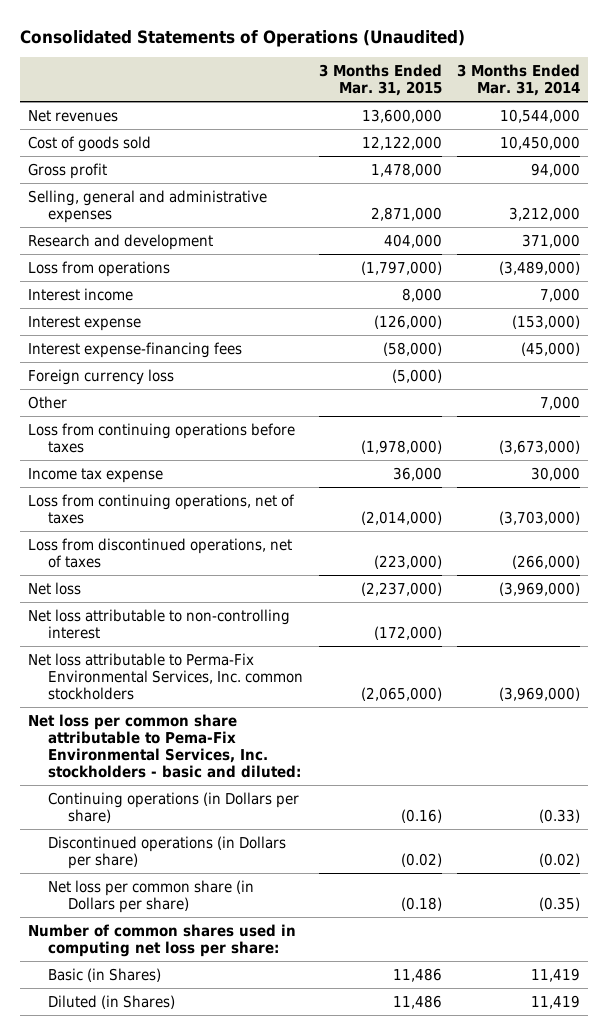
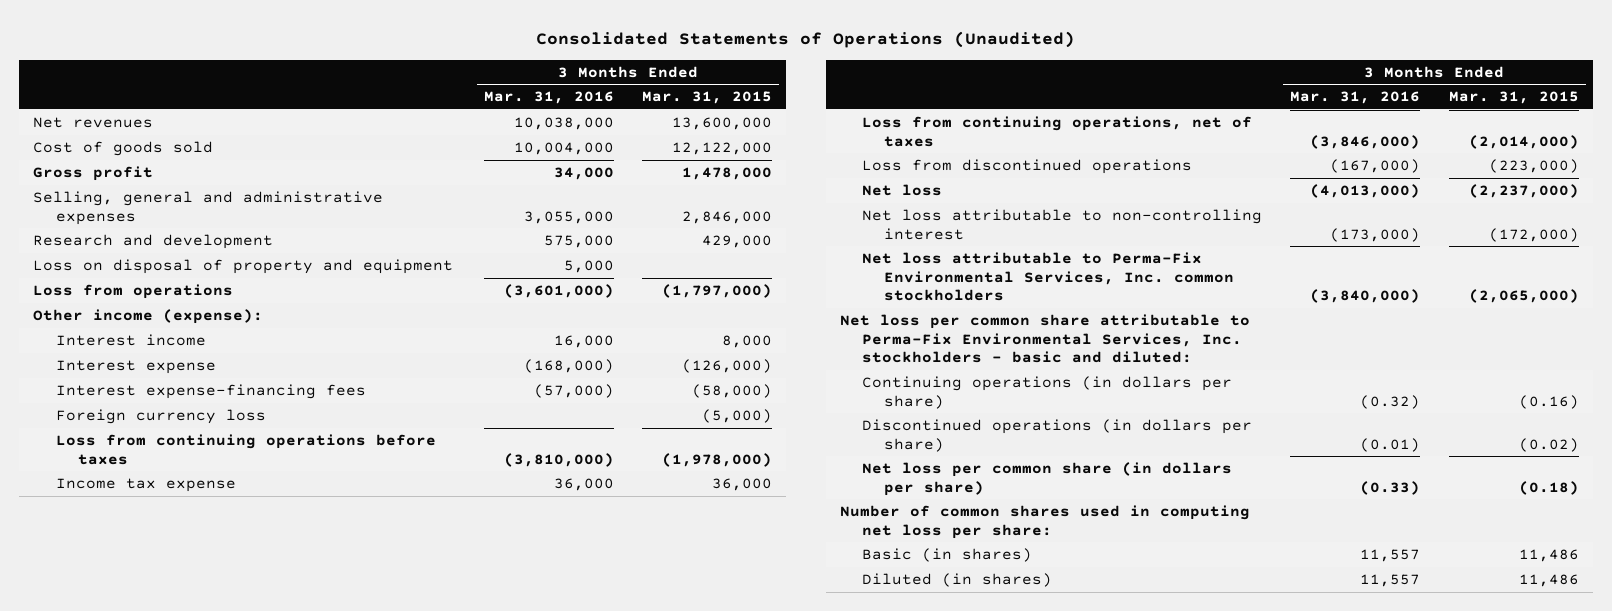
[457,63,581,96] 3 Months Ended Mar. 31, 2014 -> none
none -> [483,91,614,105] Mar. 31, 2016
[370,206,442,221] 2,871,000 -> [681,210,772,224] 2,846,000
[383,233,442,248] 404,000 -> [701,235,772,249] 429,000
none -> [33,259,454,275] Loss on disposal of property and equipment
none -> [33,309,264,325] Other income (expense):
[27,395,67,409] Other -> none
[27,537,292,568] Loss from discontinued operations, net of taxes -> [862,159,1193,175] Loss from discontinued operations
[27,713,302,779] Net loss per common share attributable to Pema-Fix Environmental Services, Inc. stockholders - basic and diluted: -> [839,314,1250,364] Net loss per common share attributable to Perma-Fix Environmental Services, Inc. stockholders - basic and diluted:
[48,791,300,823] Continuing operations (in Dollars per share) -> [862,376,1233,409] Continuing operations (in dollars per share)
[48,835,287,869] Discontinued operations (in Dollars per share) -> [862,419,1253,452] Discontinued operations (in dollars per share)
[48,879,255,913] Net loss per common share (in Dollars per share) -> [862,462,1233,496] Net loss per common share (in dollars per share)
[48,967,162,982] Basic (in Shares) -> [862,548,1033,563] Basic (in shares)
[48,994,176,1009] Diluted (in Shares) -> [862,573,1053,588] Diluted (in shares)

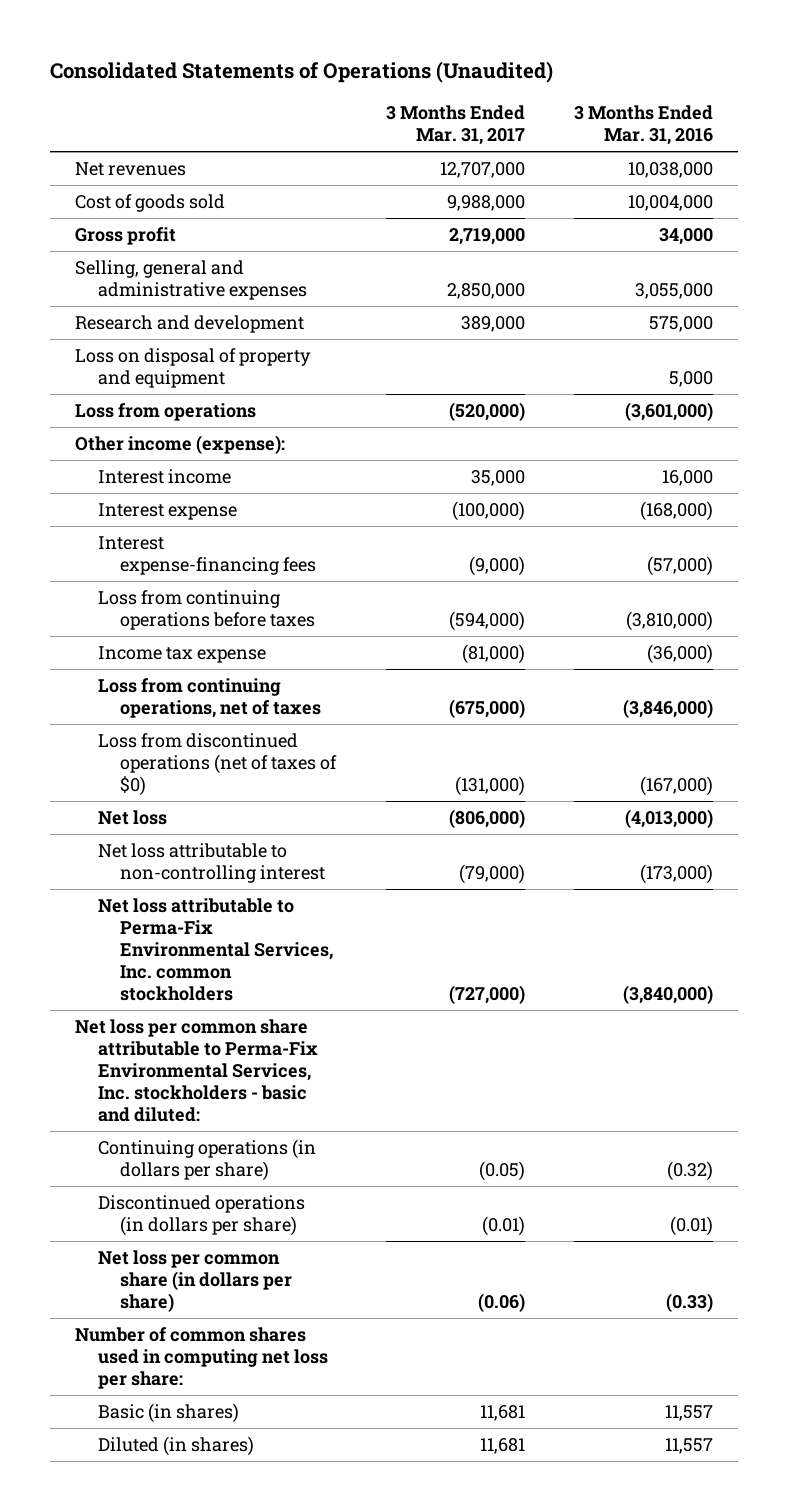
[641,91,772,105] Mar. 31, 2015 -> none
none -> [385,105,525,146] 3 Months Ended Mar. 31, 2017
[55,409,266,425] Foreign currency loss -> none
[553,478,614,492] 36,000 -> [647,644,714,665] (36,000)
[862,159,1193,175] Loss from discontinued operations -> [97,733,338,797] Loss from discontinued operations (net of taxes of $0)

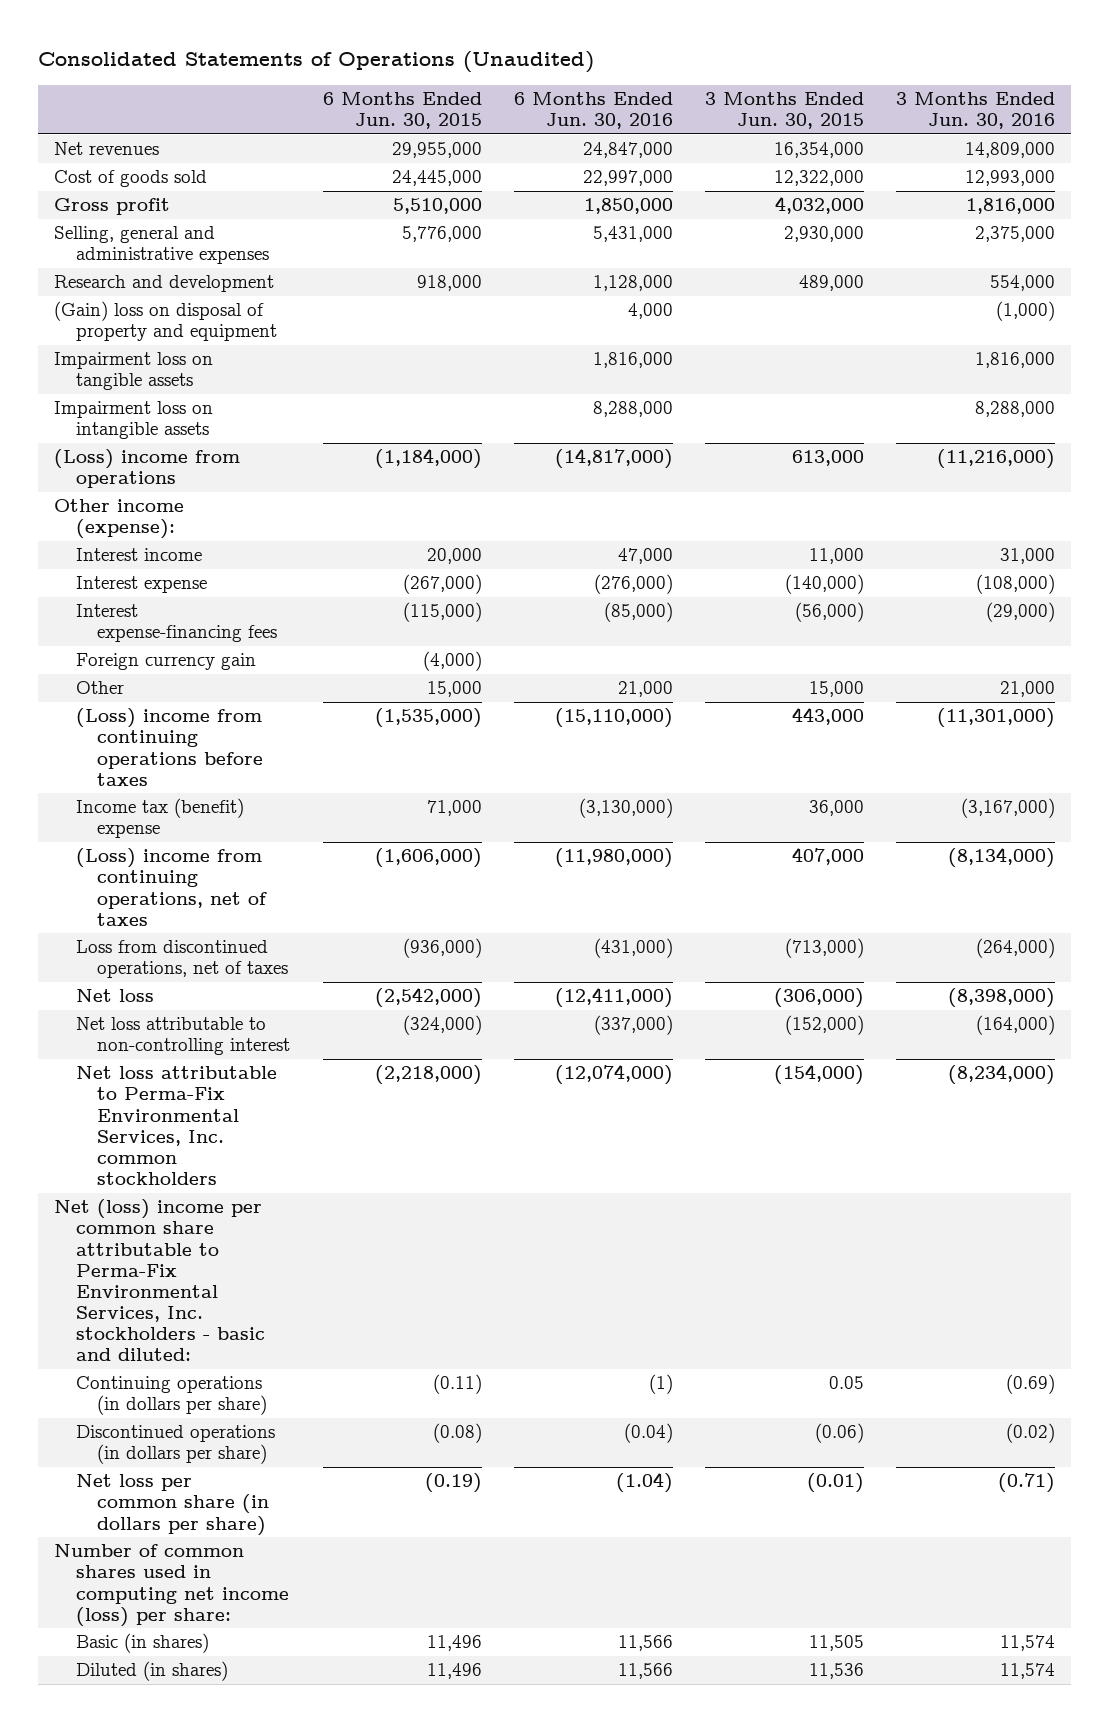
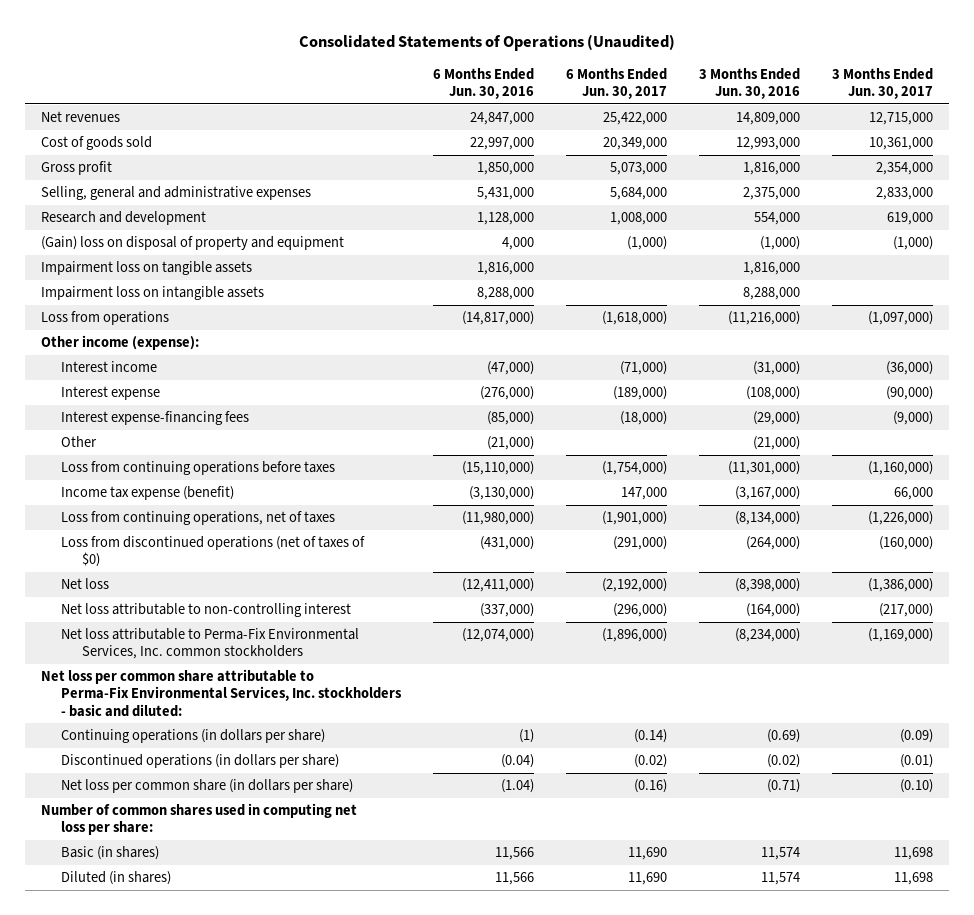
[322,91,482,129] 6 Months Ended Jun. 30, 2015 -> none
[704,91,864,129] 3 Months Ended Jun. 30, 2015 -> none
none -> [566,67,668,99] 6 Months Ended Jun. 30, 2017
none -> [831,67,933,99] 3 Months Ended Jun. 30, 2017
[53,449,240,489] (Loss) income from operations -> [40,311,169,326] Loss from operations
[617,548,673,565] 47,000 -> [487,361,535,376] (47,000)
[1000,548,1056,565] 31,000 -> [753,361,801,376] (31,000)
[75,653,256,671] Foreign currency gain -> none
[617,681,673,698] 21,000 -> [487,436,535,451] (21,000)
[1000,681,1056,698] 21,000 -> [753,436,801,451] (21,000)
[75,708,264,786] (Loss) income from continuing operations before taxes -> [61,461,336,476] Loss from continuing operations before taxes
[75,798,244,839] Income tax (benefit) expense -> [61,486,235,501] Income tax expense (benefit)
[75,848,268,926] (Loss) income from continuing operations, net of taxes -> [61,511,336,526] Loss from continuing operations, net of taxes
[75,940,289,979] Loss from discontinued operations, net of taxes -> [61,536,366,568] Loss from discontinued operations (net of taxes of $0)
[53,1199,265,1362] Net (loss) income per common share attributable to Perma-Fix Environmental Services, Inc. stockholders - basic and diluted: -> [40,669,403,717] Net loss per common share attributable to Perma-Fix Environmental Services, Inc. stockholders - basic and diluted:
[53,1544,289,1627] Number of common shares used in computing net income (loss) per share: -> [40,803,357,836] Number of common shares used in computing net loss per share:

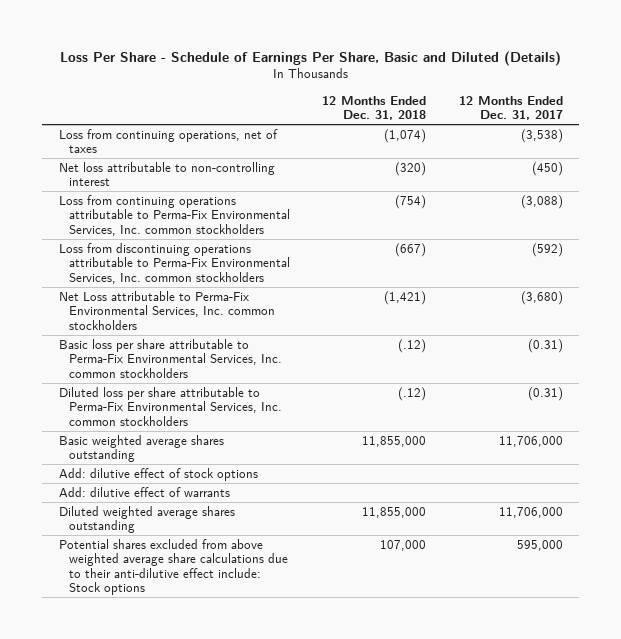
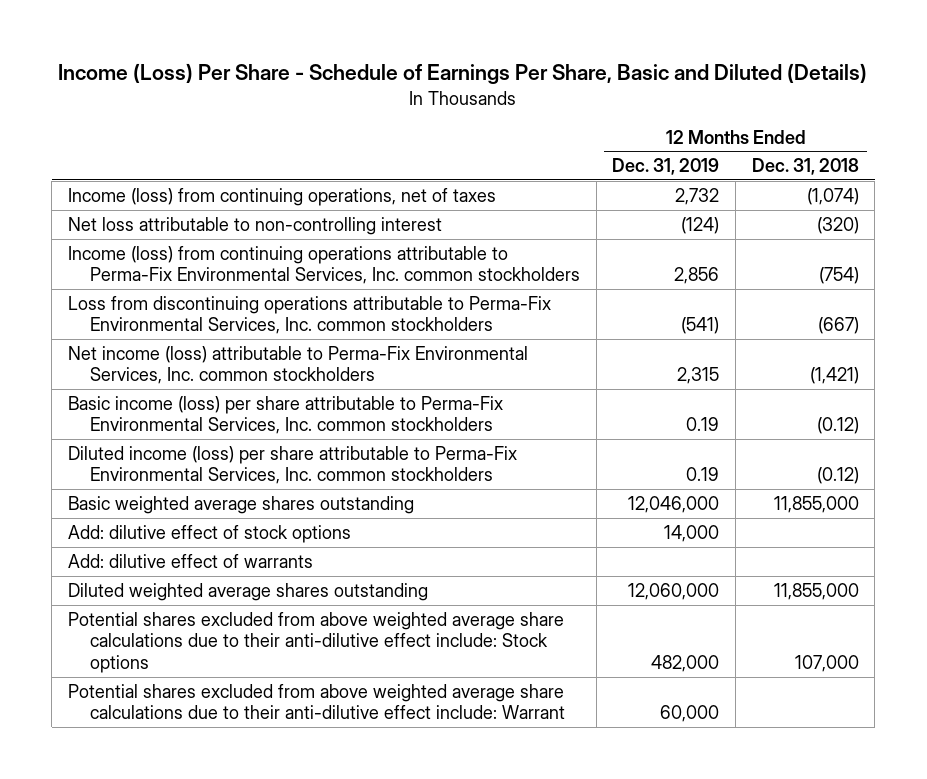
[59,50,561,66] Loss Per Share - Schedule of Earnings Per Share, Basic and Diluted (Details) -> [58,63,868,85] Income (Loss) Per Share - Schedule of Earnings Per Share, Basic and Diluted (Details)
[458,95,563,121] 12 Months Ended Dec. 31, 2017 -> none
none -> [612,158,720,176] Dec. 31, 2019
[58,128,278,154] Loss from continuing operations, net of taxes -> [68,187,497,206] Income (loss) from continuing operations, net of taxes
[58,194,290,236] Loss from continuing operations attributable to Perma-Fix Environmental Services, Inc. common stockholders -> [68,245,580,285] Income (loss) from continuing operations attributable to Perma-Fix Environmental Services, Inc. common stockholders
[58,290,275,330] Net Loss attributable to Perma-Fix Environmental Services, Inc. common stockholders -> [68,345,529,385] Net income (loss) attributable to Perma-Fix Environmental Services, Inc. common stockholders
[58,338,282,378] Basic loss per share attributable to Perma-Fix Environmental Services, Inc. common stockholders -> [68,395,504,435] Basic income (loss) per share attributable to Perma-Fix Environmental Services, Inc. common stockholders
[398,338,427,353] (.12) -> [816,417,859,435] (0.12)
[58,386,282,426] Diluted loss per share attributable to Perma-Fix Environmental Services, Inc. common stockholders -> [68,445,518,485] Diluted income (loss) per share attributable to Perma-Fix Environmental Services, Inc. common stockholders
[398,386,427,401] (.12) -> [816,467,859,485] (0.12)
none -> [68,683,565,720] Potential shares excluded from above weighted average share calculations due to their anti-dilutive effect include: Warrant

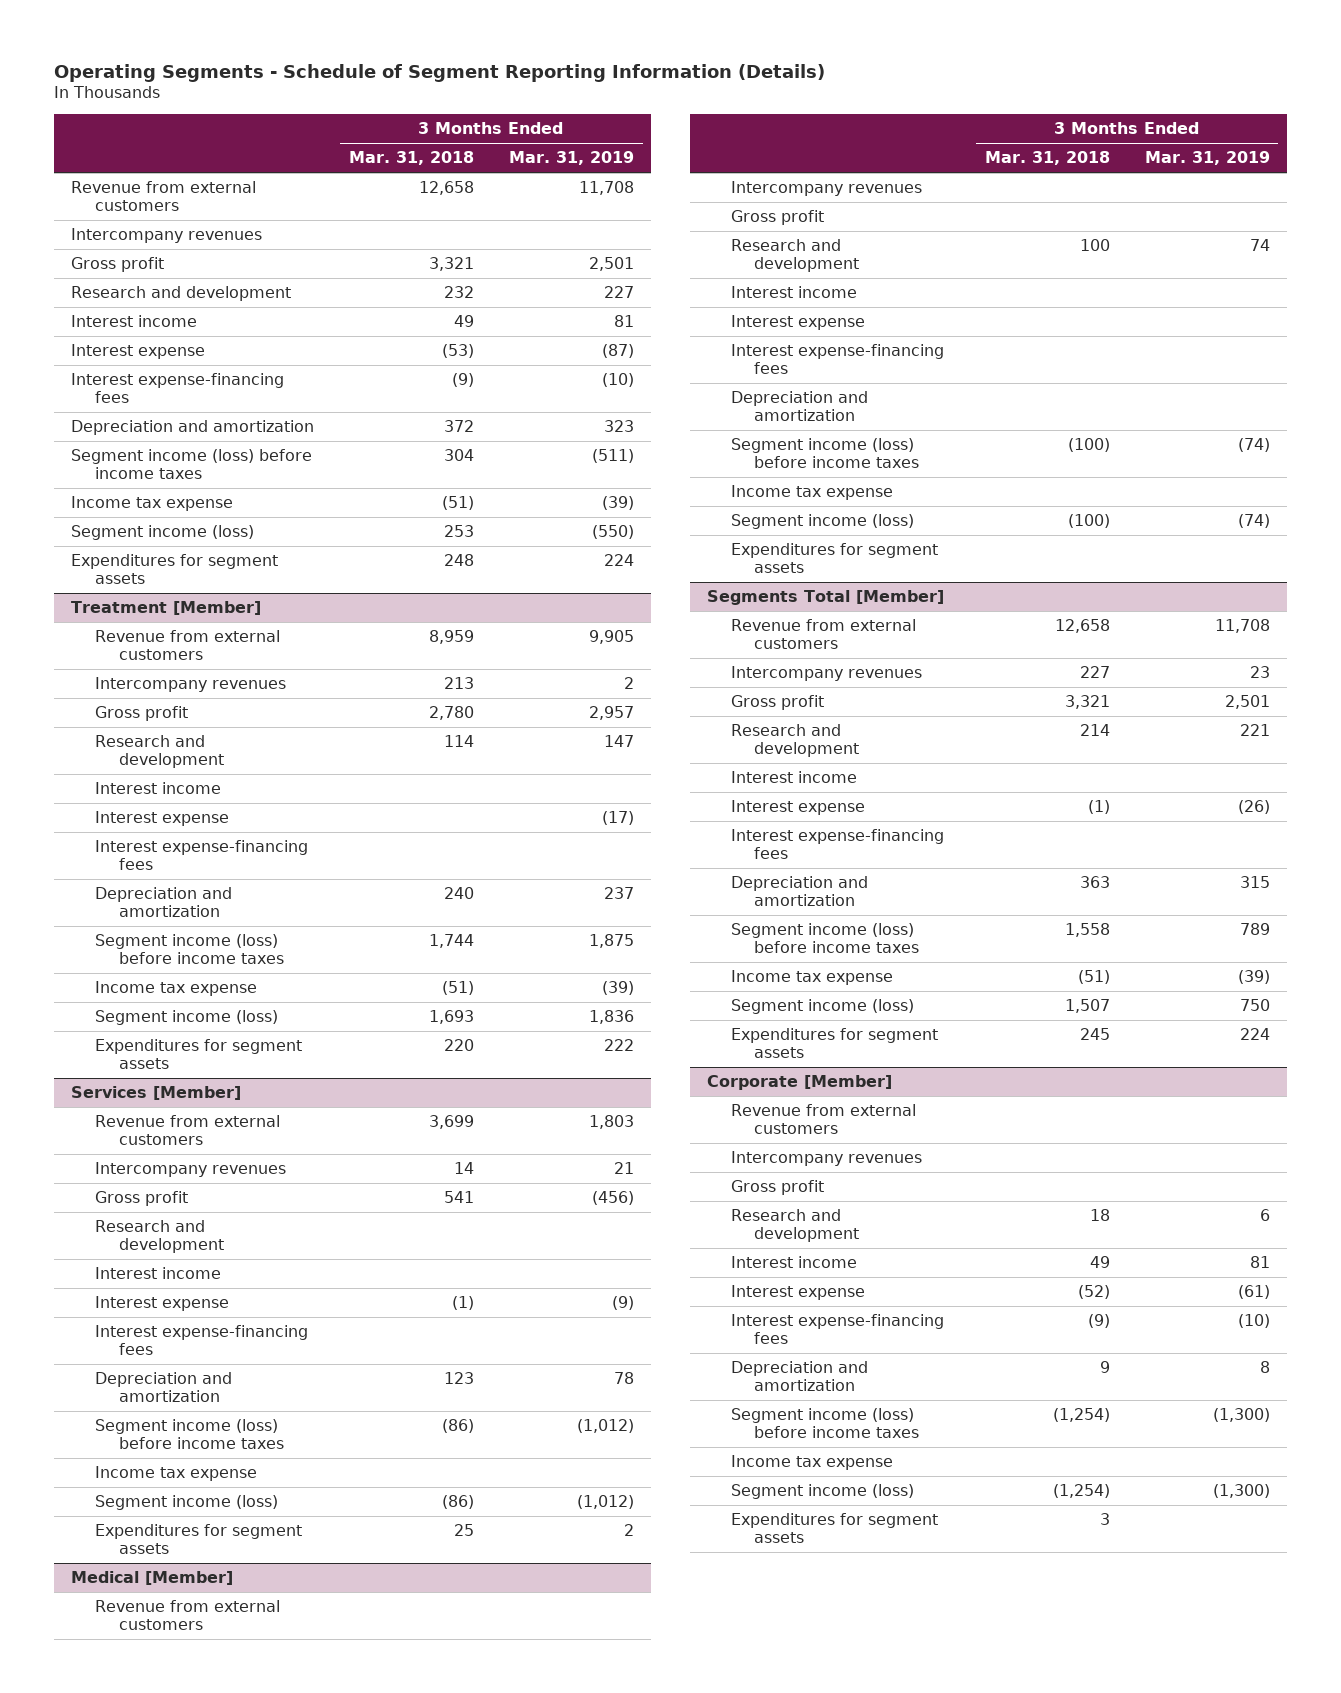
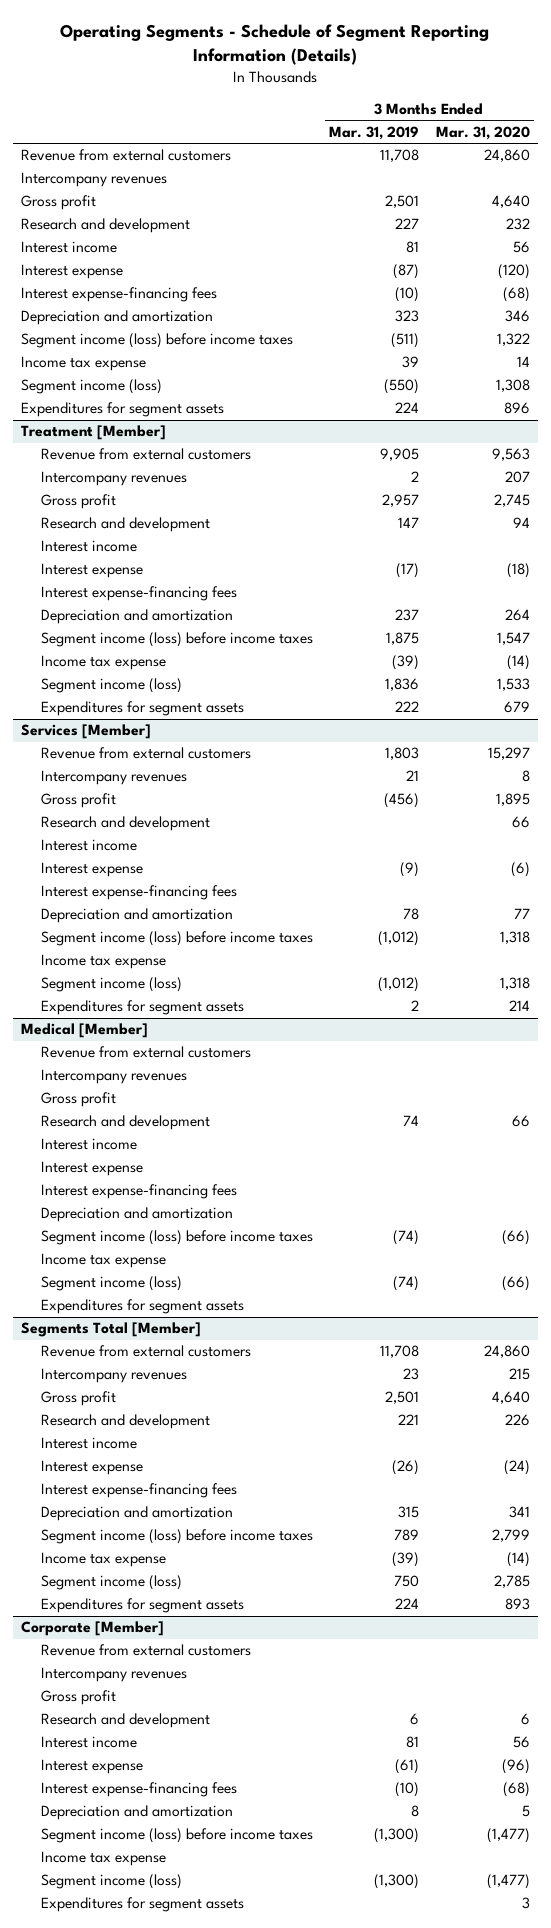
[348,151,474,166] Mar. 31, 2018 -> none
none -> [435,126,530,141] Mar. 31, 2020
[601,496,634,511] (39) -> [402,356,420,369] 39

